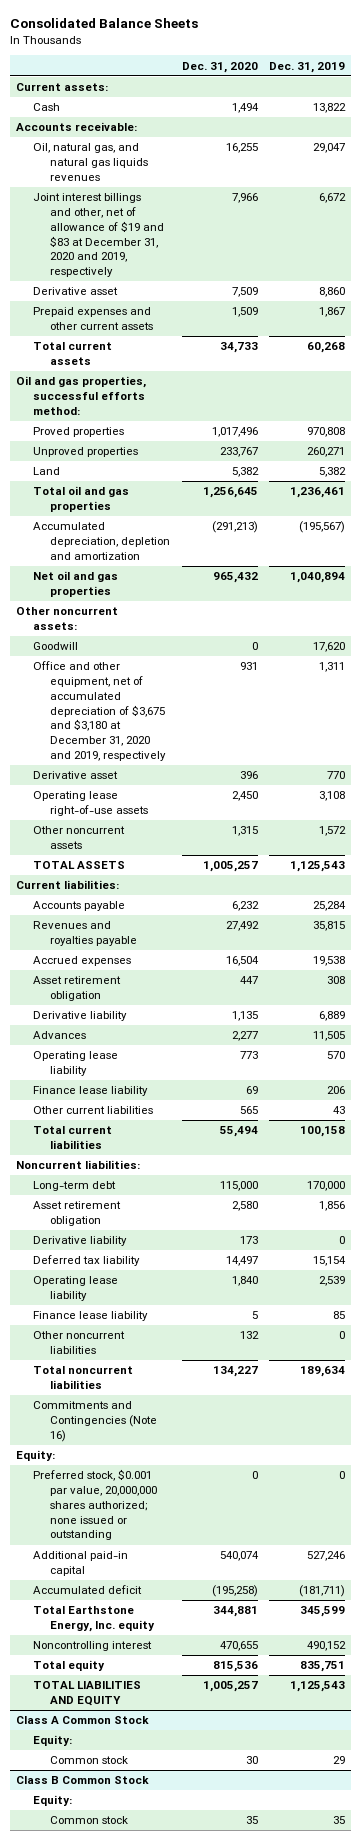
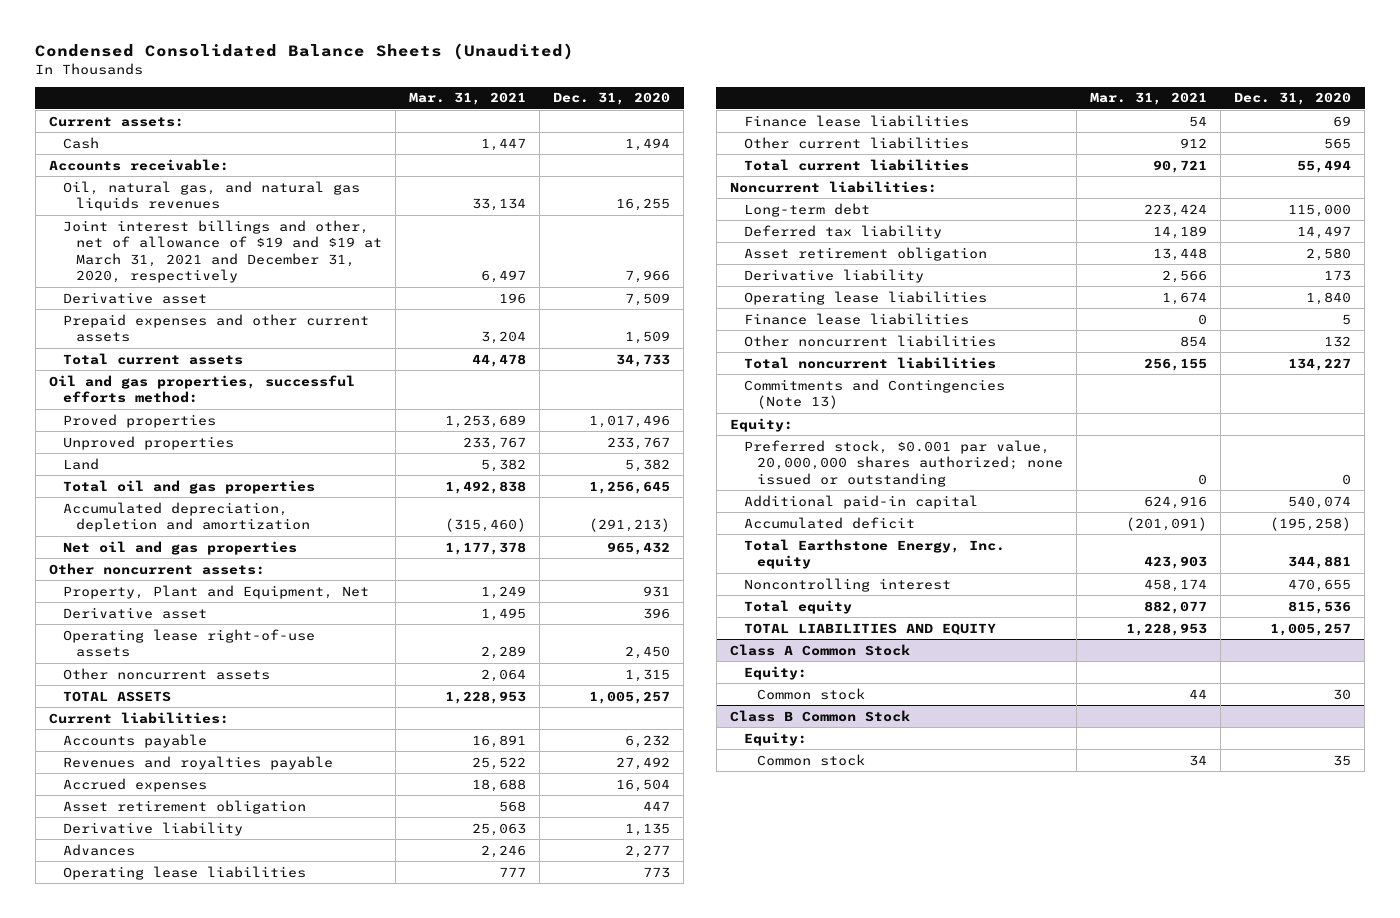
[9,17,198,28] Consolidated Balance Sheets -> [35,42,575,60] Condensed Consolidated Balance Sheets (Unaudited)
[269,61,346,73] Dec. 31, 2019 -> none
none -> [409,92,527,106] Mar. 31, 2021
[32,193,164,278] Joint interest billings and other, net of allowance of $19 and $83 at December 31, 2020 and 2019, respectively -> [62,219,383,284] Joint interest billings and other, net of allowance of $19 and $19 at March 31, 2021 and December 31, 2020, respectively
[32,642,78,651] Goodwill -> none
[32,661,166,762] Office and other equipment, net of accumulated depreciation of $3,675 and $3,180 at December 31, 2020 and 2019, respectively -> [62,584,369,599] Property, Plant and Equipment, Net
[32,1051,118,1077] Operating lease liability -> [62,865,306,880] Operating lease liabilities
[32,1086,148,1097] Finance lease liability -> [743,114,969,127] Finance lease liabilities
[32,1255,140,1267] Deferred tax liability -> [743,224,942,239] Deferred tax liability
[32,1276,118,1302] Operating lease liability -> [743,290,987,305] Operating lease liabilities
[32,1311,148,1322] Finance lease liability -> [743,312,969,325] Finance lease liabilities
[32,1401,157,1442] Commitments and Contingencies (Note 16) -> [743,378,1005,410] Commitments and Contingencies (Note 13)

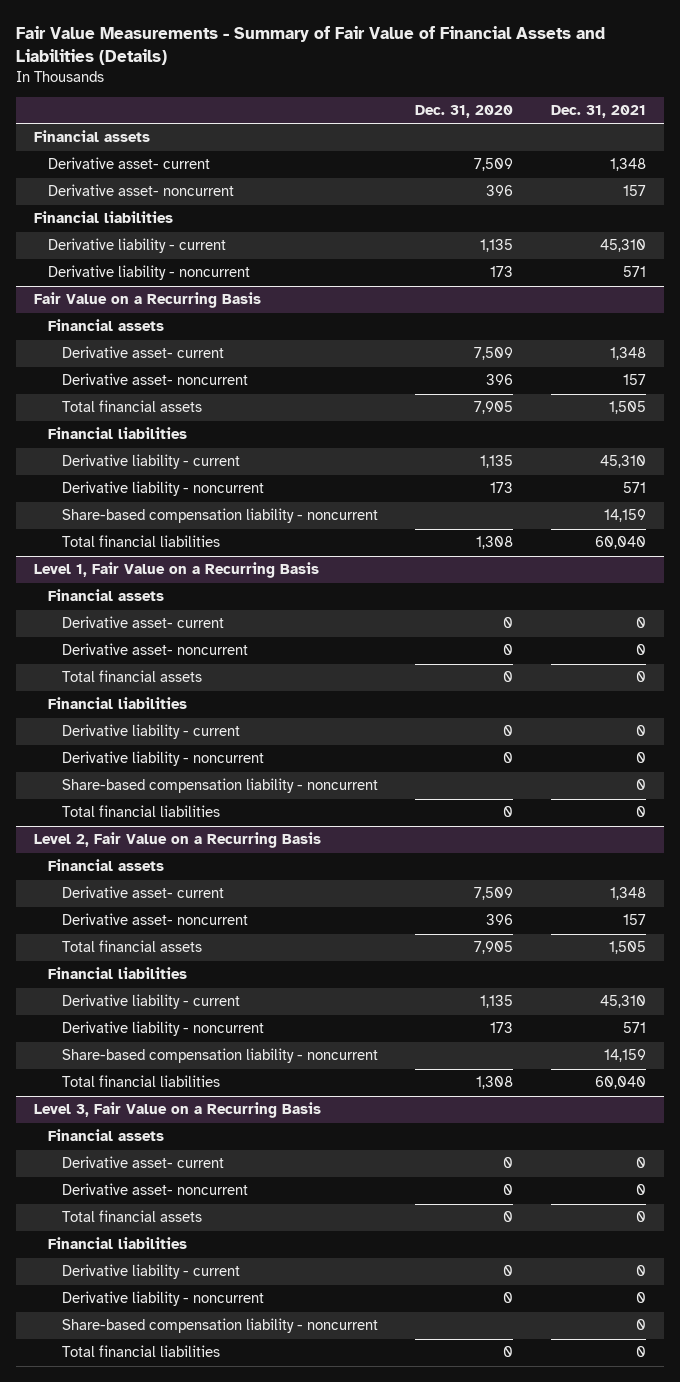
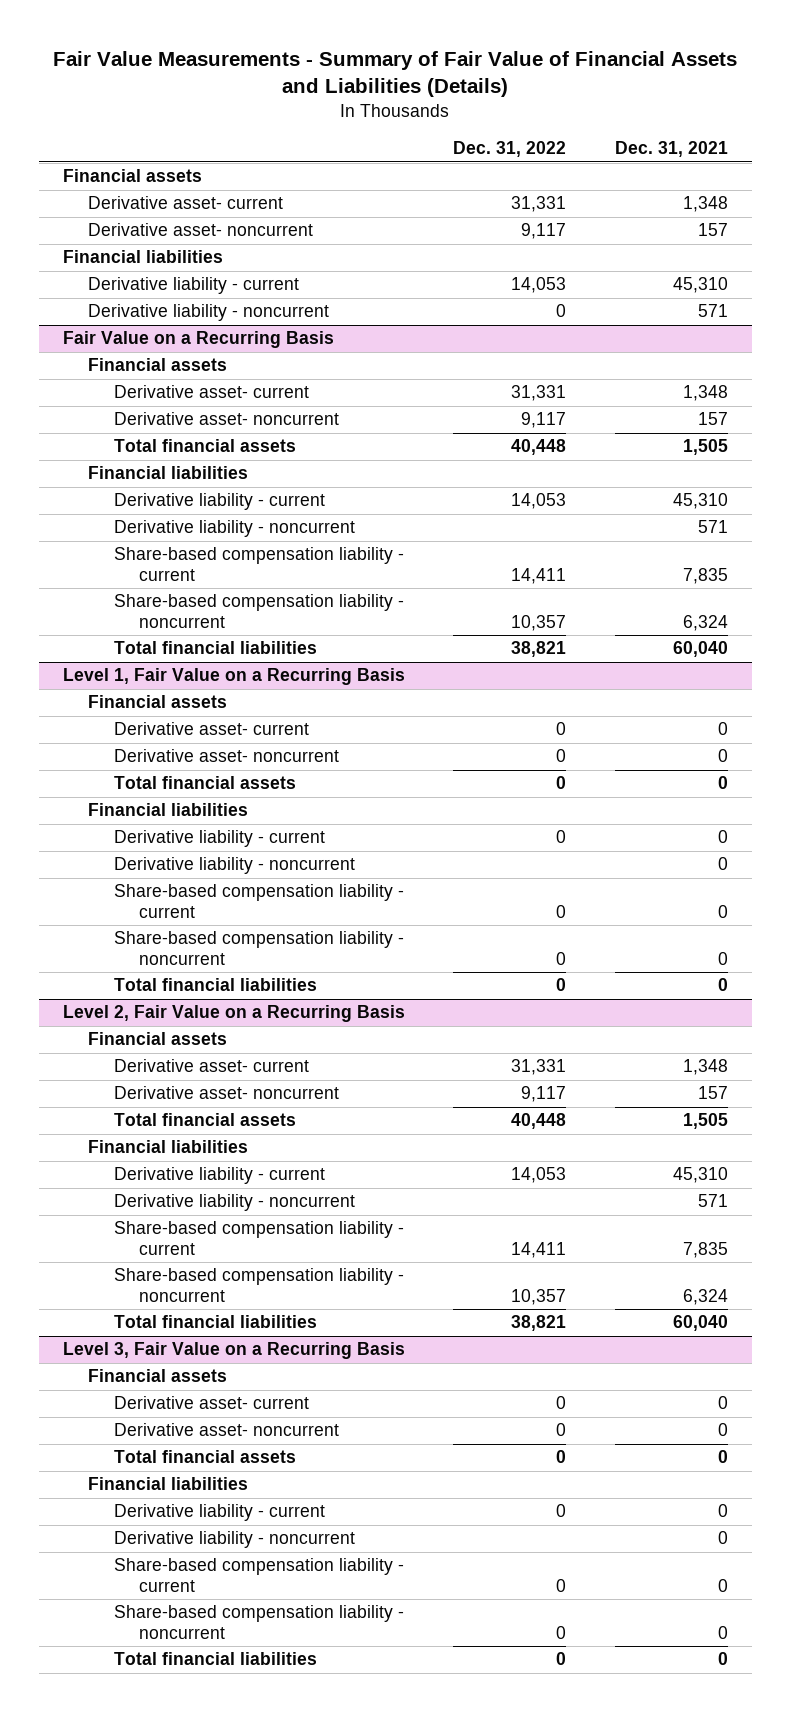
[415,105,514,119] Dec. 31, 2020 -> none
none -> [453,141,567,158] Dec. 31, 2022
none -> [113,547,404,581] Share-based compensation liability - current
[603,509,646,523] 14,159 -> [682,614,728,631] 6,324
none -> [113,884,404,918] Share-based compensation liability - current
none -> [113,1221,404,1255] Share-based compensation liability - current
[603,1049,646,1063] 14,159 -> [682,1288,728,1305] 6,324
none -> [113,1558,404,1592] Share-based compensation liability - current

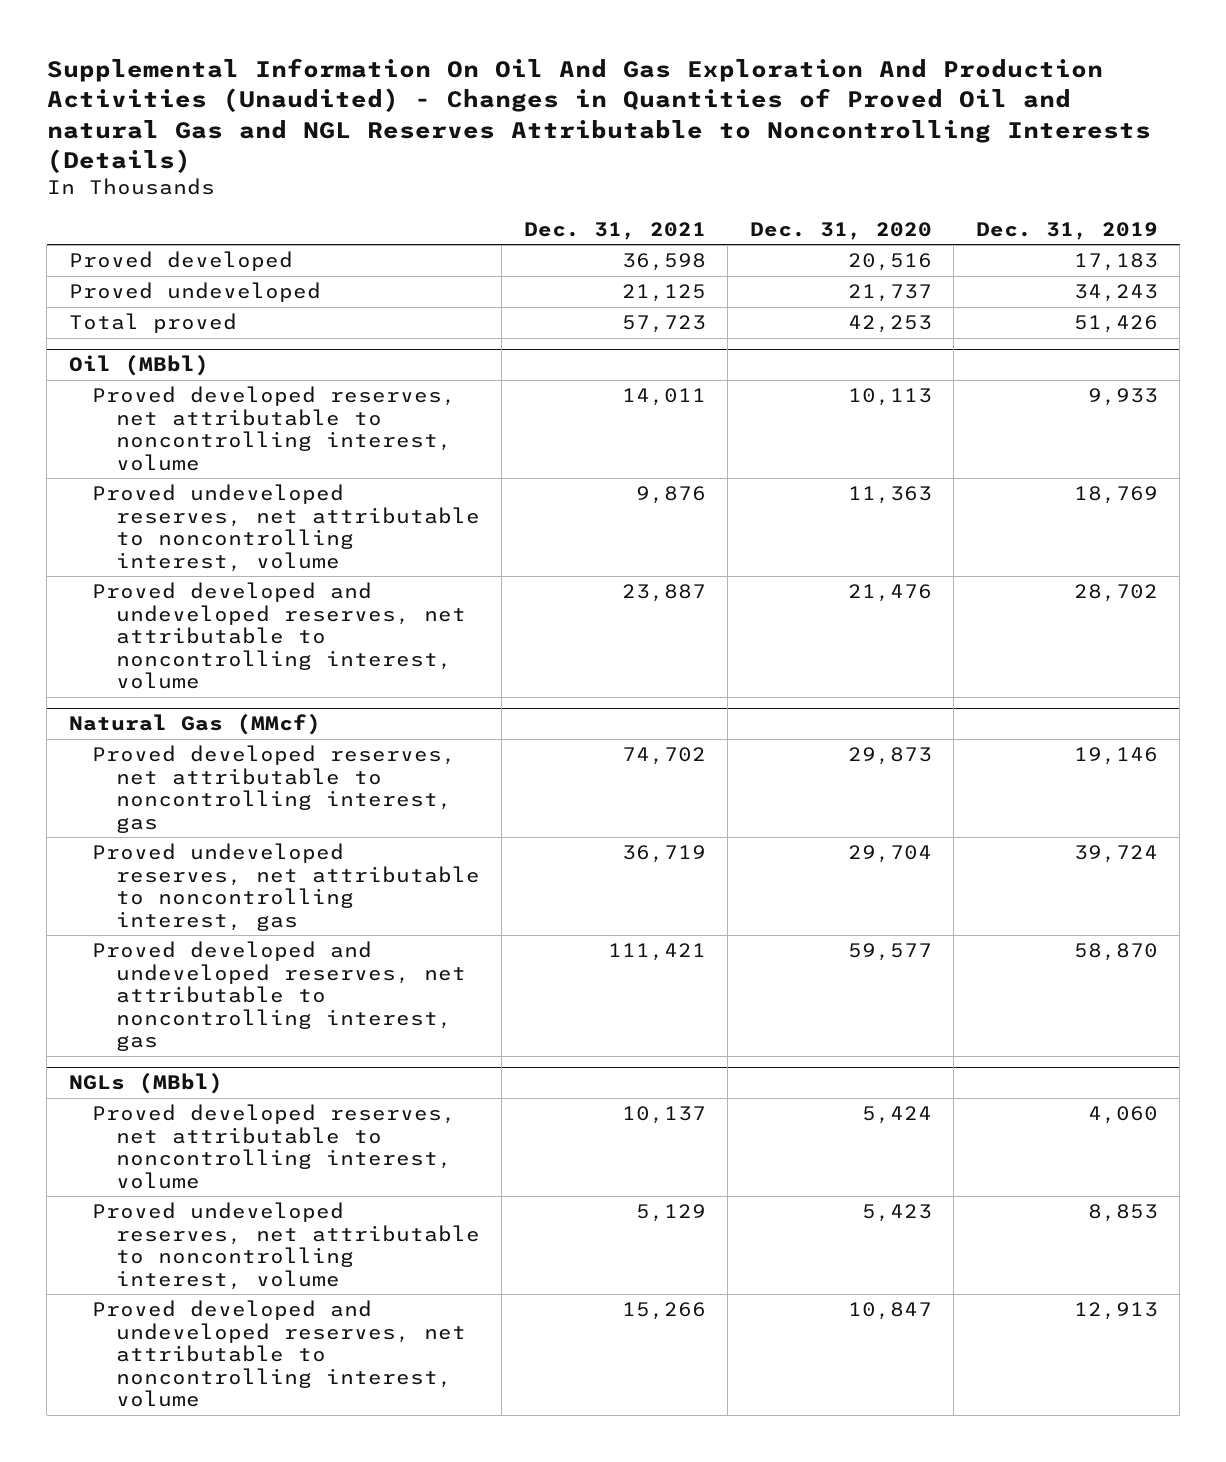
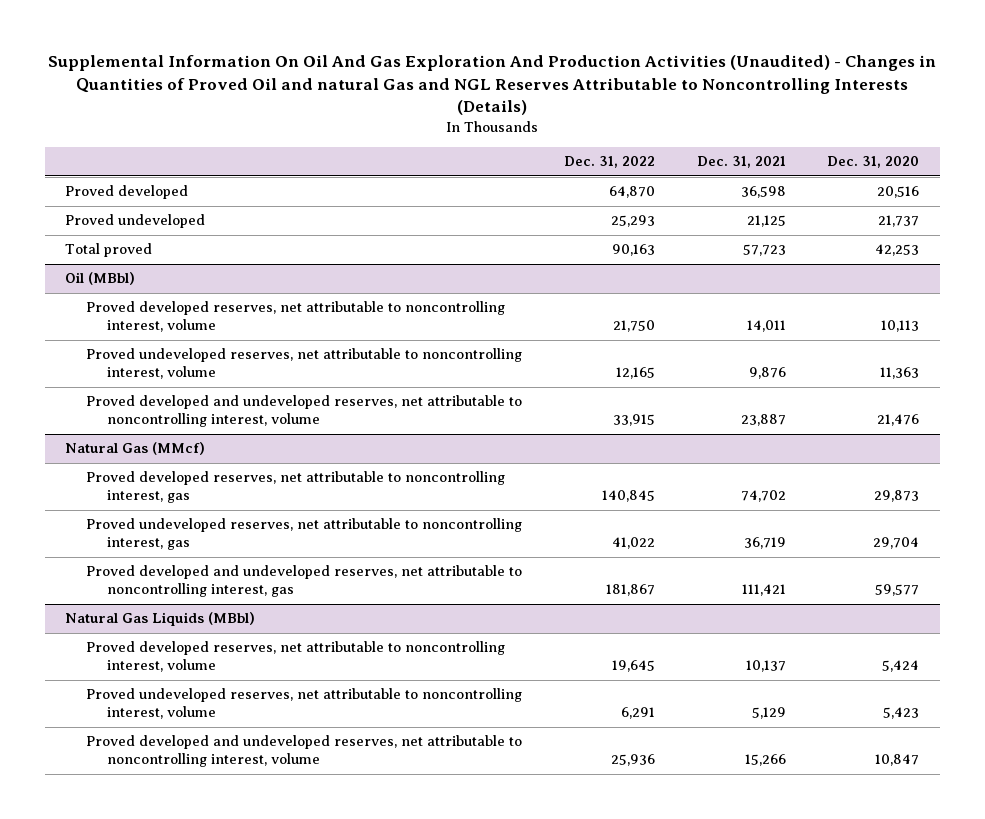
[975,221,1158,240] Dec. 31, 2019 -> none
none -> [563,156,655,169] Dec. 31, 2022
[68,1073,223,1095] NGLs (MBbl) -> [65,612,256,627] Natural Gas Liquids (MBbl)

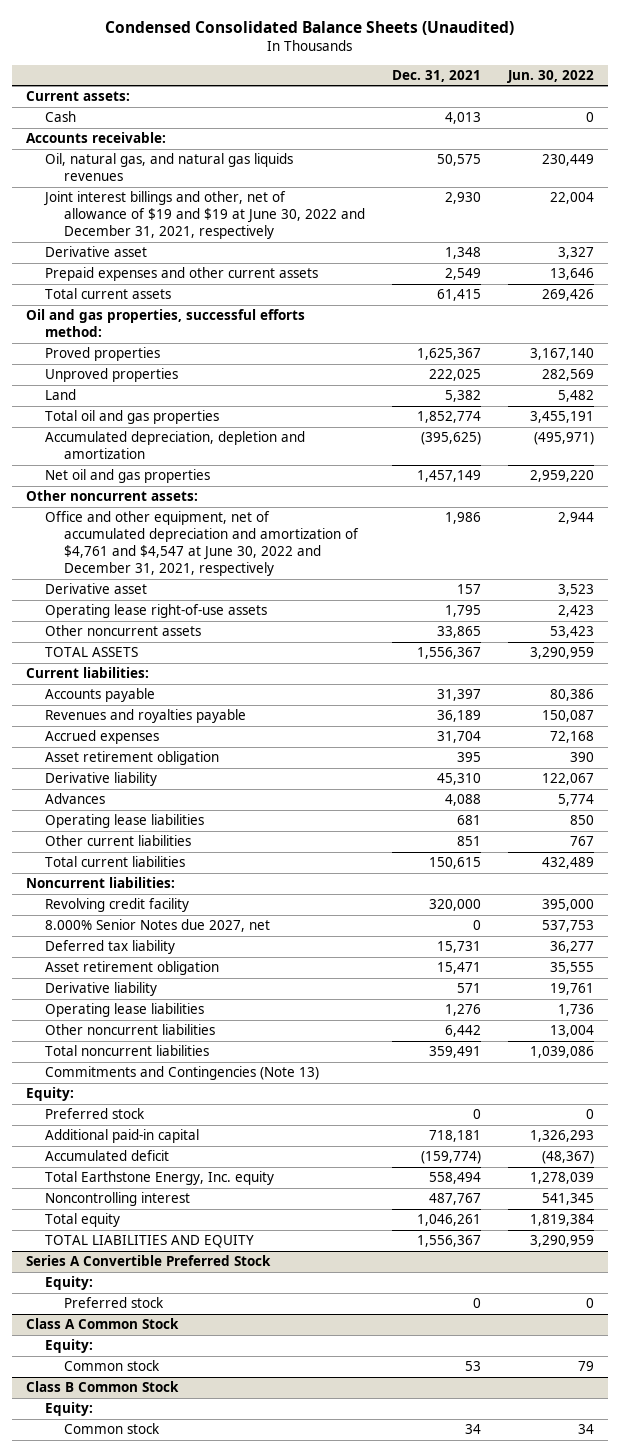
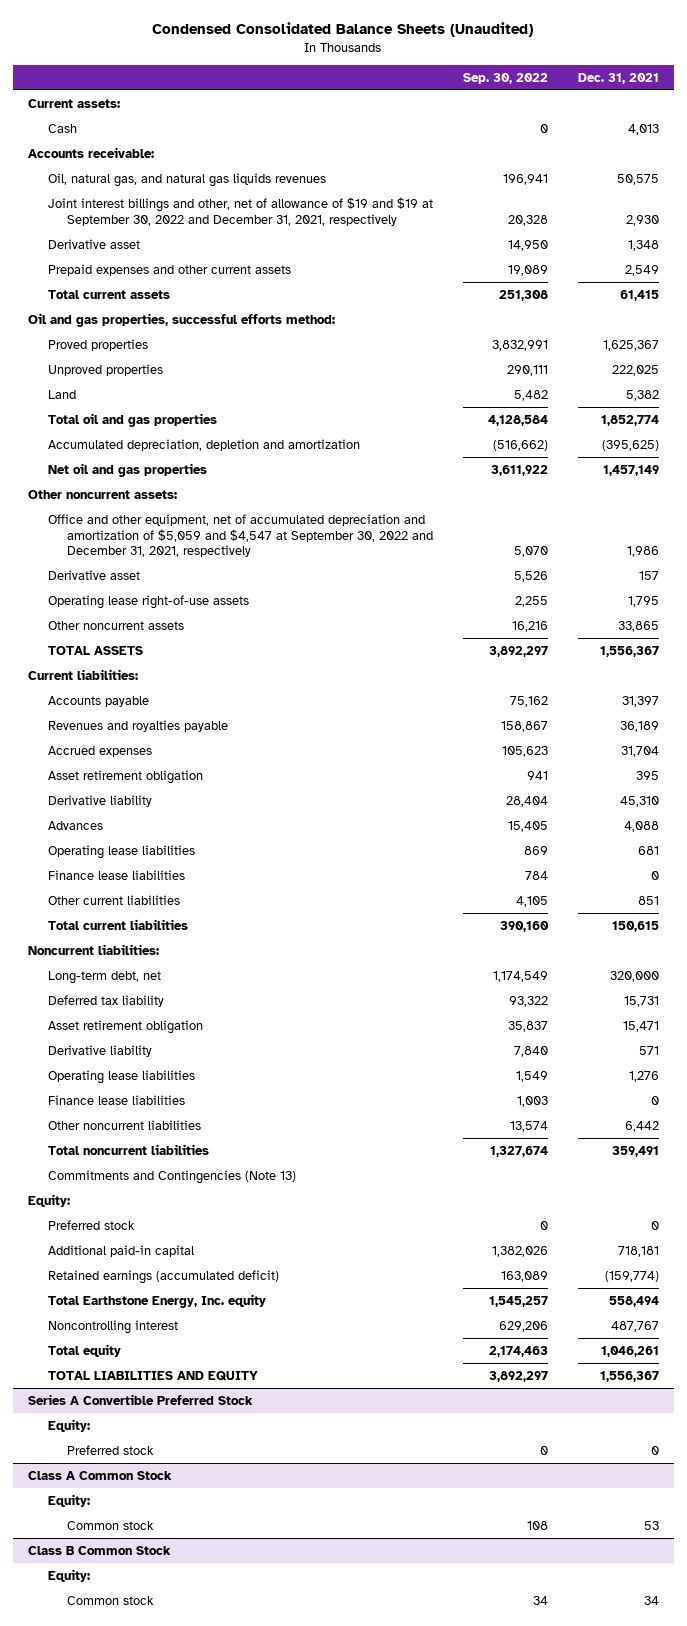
[507,69,595,83] Jun. 30, 2022 -> none
none -> [463,72,549,84] Sep. 30, 2022
[43,191,366,240] Joint interest billings and other, net of allowance of $19 and $19 at June 30, 2022 and December 31, 2021, respectively -> [47,197,433,226] Joint interest billings and other, net of allowance of $19 and $19 at September 30, 2022 and December 31, 2021, respectively
[45,511,360,577] Office and other equipment, net of accumulated depreciation and amortization of $4,761 and $4,547 at June 30, 2022 and December 31, 2021, respectively -> [47,514,434,558] Office and other equipment, net of accumulated depreciation and amortization of $5,059 and $4,547 at September 30, 2022 and December 31, 2021, respectively
none -> [47,870,185,881] Finance lease liabilities
[45,898,190,913] Revolving credit facility -> none
[45,919,271,933] 8.000% Senior Notes due 2027, net -> none
none -> [47,971,161,985] Long-term debt, net
none -> [47,1095,185,1106] Finance lease liabilities
[45,1150,170,1162] Accumulated deficit -> [47,1270,279,1285] Retained earnings (accumulated deficit)

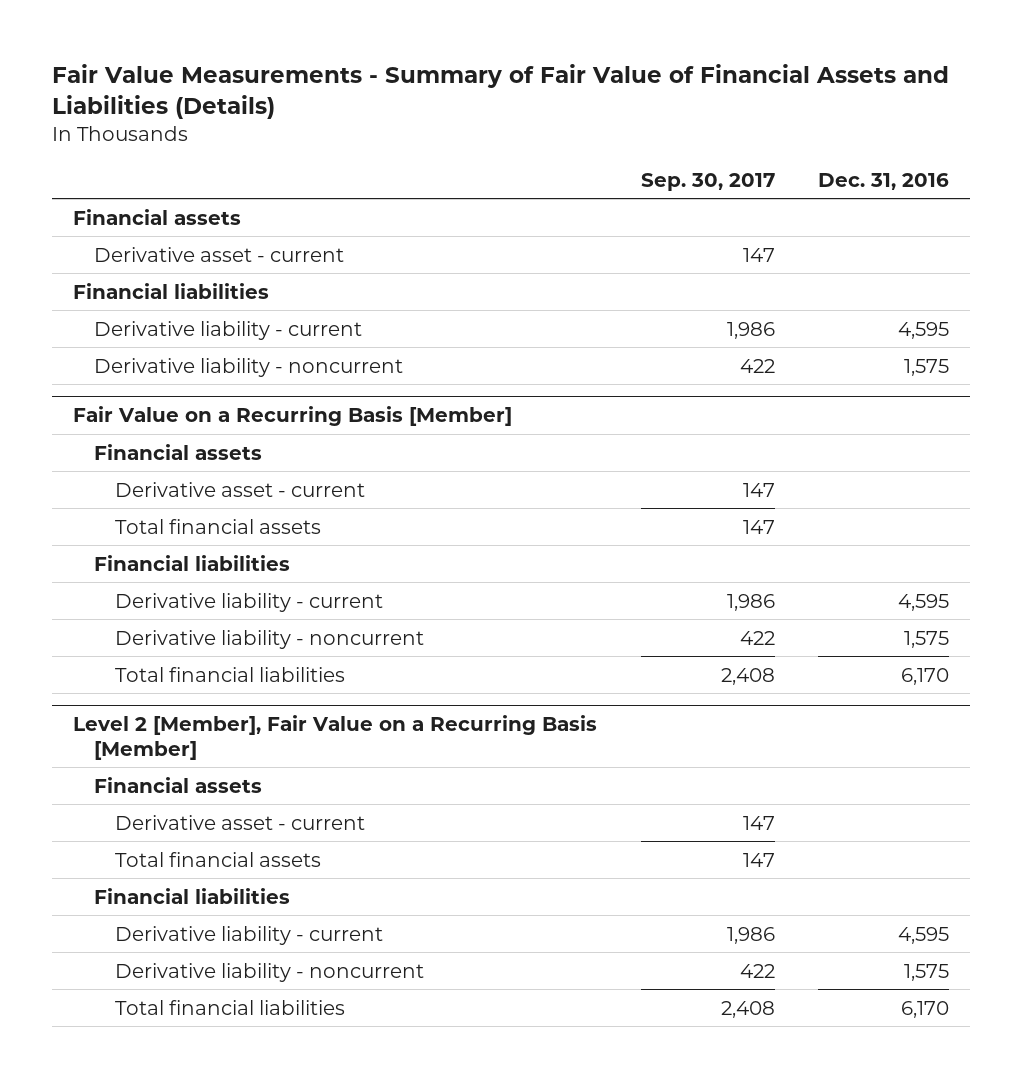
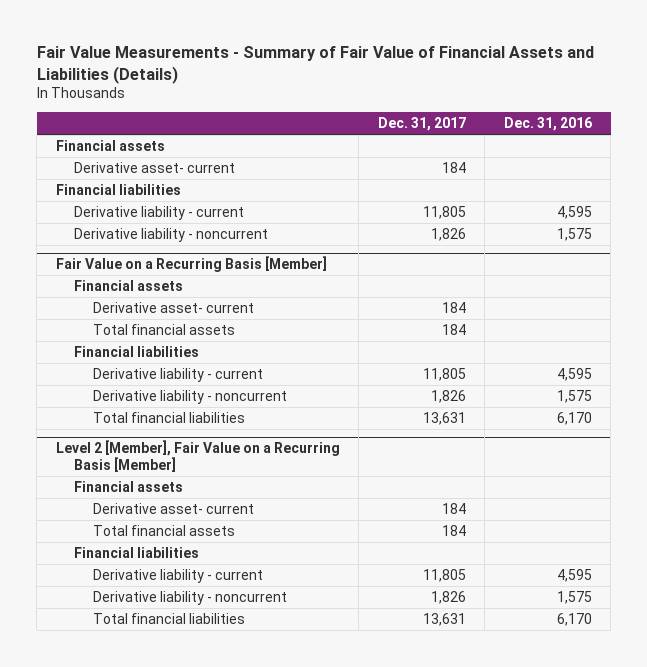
[640,172,775,191] Sep. 30, 2017 -> none
none -> [377,117,466,132] Dec. 31, 2017
[94,246,345,262] Derivative asset - current -> [74,161,236,173] Derivative asset- current
[115,481,366,497] Derivative asset - current -> [92,301,254,313] Derivative asset- current
[115,814,366,830] Derivative asset - current -> [92,502,254,514] Derivative asset- current

